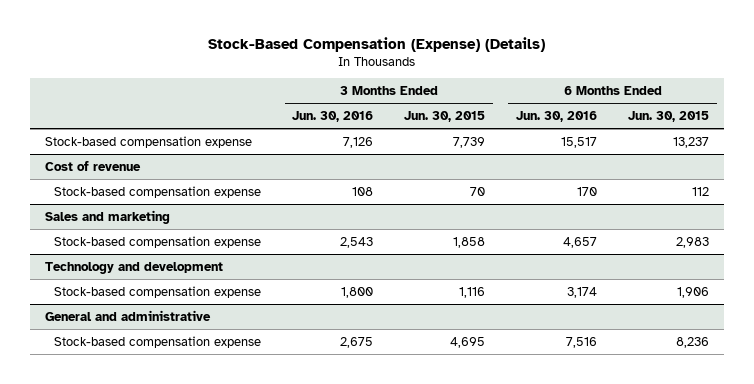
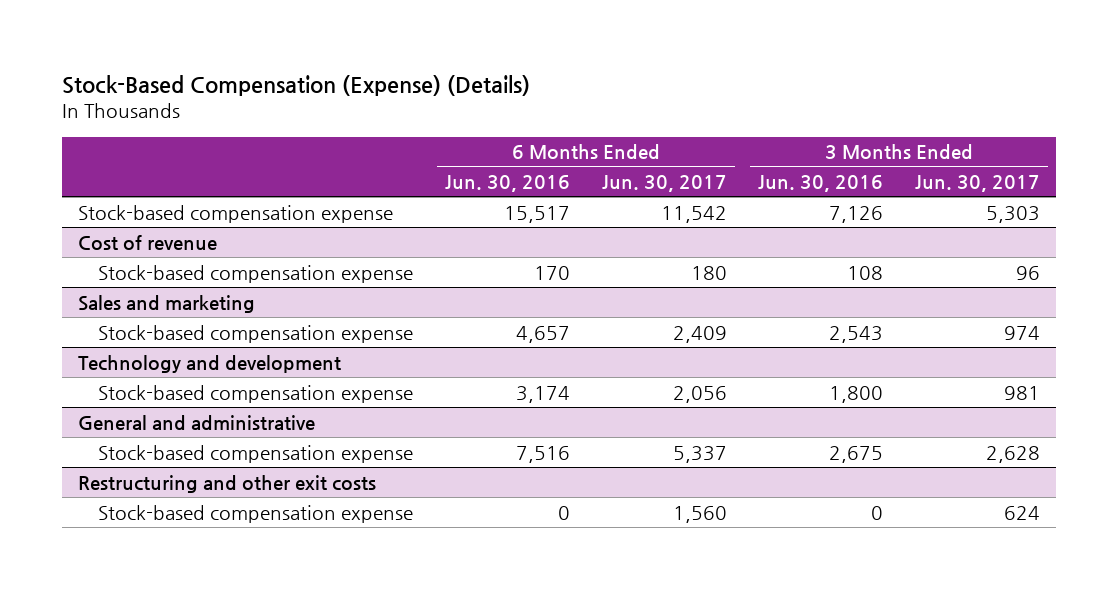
[404,110,486,122] Jun. 30, 2015 -> none
[628,110,710,122] Jun. 30, 2015 -> none
none -> [601,175,727,193] Jun. 30, 2017
none -> [915,175,1041,193] Jun. 30, 2017
none -> [77,474,376,493] Restructuring and other exit costs
none -> [98,504,414,523] Stock-based compensation expense

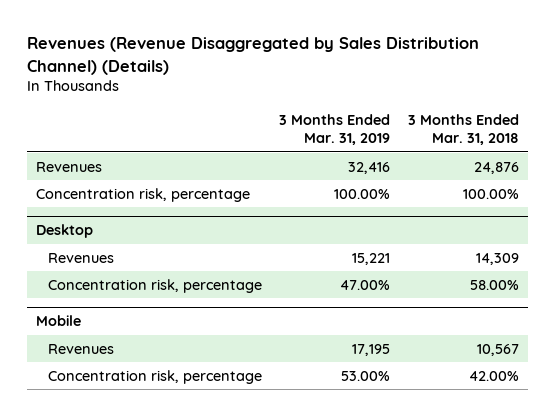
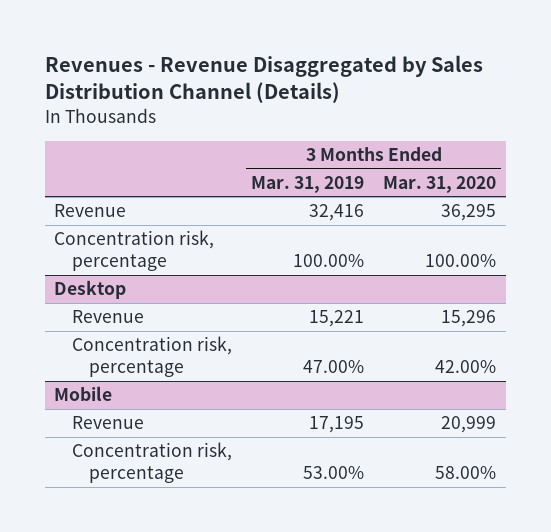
[27,37,480,75] Revenues (Revenue Disaggregated by Sales Distribution Channel) (Details) -> [44,54,483,104] Revenues - Revenue Disaggregated by Sales Distribution Channel (Details)
[407,113,519,146] 3 Months Ended Mar. 31, 2018 -> none
none -> [383,175,497,193] Mar. 31, 2020
[35,161,102,172] Revenues -> [54,204,127,218] Revenue
[47,252,114,263] Revenues -> [71,310,144,324] Revenue
[47,343,114,354] Revenues -> [71,416,144,430] Revenue

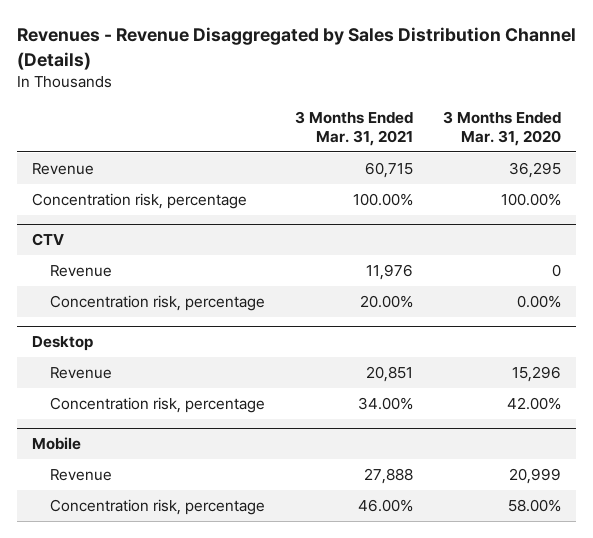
[250,175,364,193] Mar. 31, 2019 -> none
none -> [295,111,414,147] 3 Months Ended Mar. 31, 2021
none -> [32,233,65,247] CTV
none -> [49,264,112,277] Revenue
none -> [49,294,265,311] Concentration risk, percentage

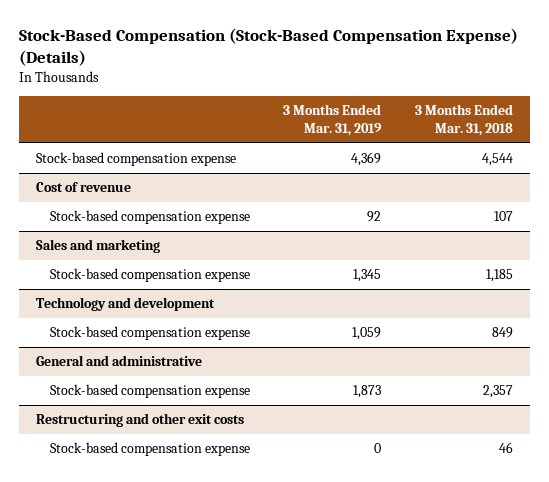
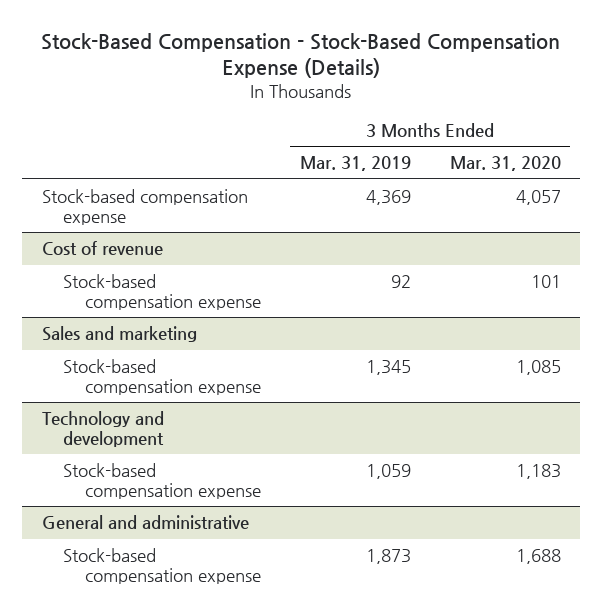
[19,28,519,67] Stock-Based Compensation (Stock-Based Compensation Expense) (Details) -> [41,33,561,79] Stock-Based Compensation - Stock-Based Compensation Expense (Details)
[414,104,513,137] 3 Months Ended Mar. 31, 2018 -> none
none -> [449,156,561,172] Mar. 31, 2020
[36,413,245,428] Restructuring and other exit costs -> none
[49,442,250,457] Stock-based compensation expense -> none

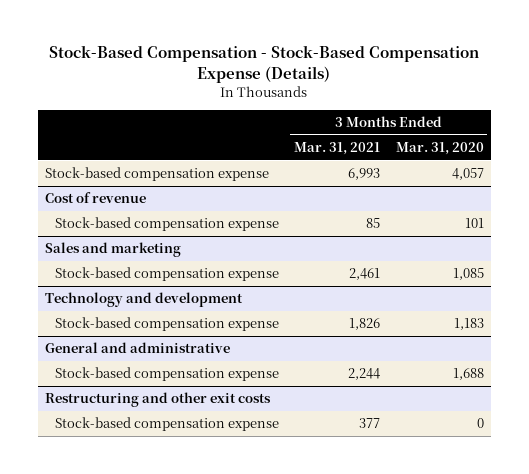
[300,156,412,172] Mar. 31, 2019 -> none
none -> [294,142,381,156] Mar. 31, 2021
none -> [45,392,272,408] Restructuring and other exit costs
none -> [54,417,279,432] Stock-based compensation expense

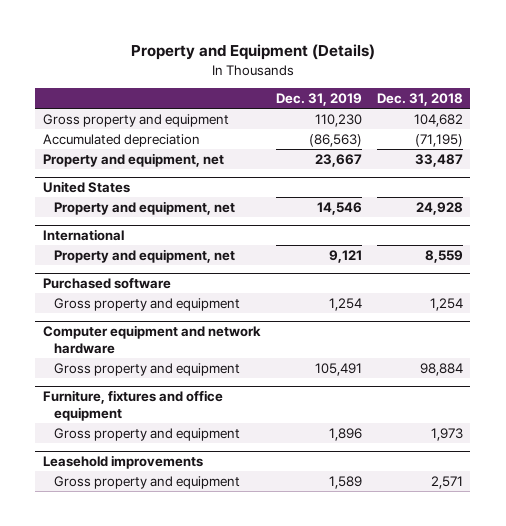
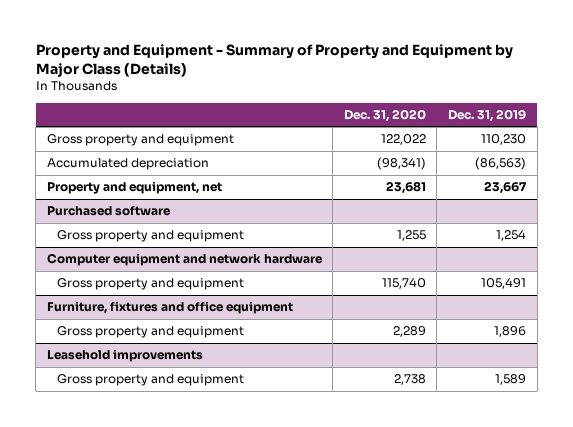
[130,44,375,61] Property and Equipment (Details) -> [35,43,513,77] Property and Equipment - Summary of Property and Equipment by Major Class (Details)
[376,93,463,107] Dec. 31, 2018 -> none
none -> [343,108,426,122] Dec. 31, 2020
[42,181,130,194] United States -> none
[53,200,235,215] Property and equipment, net -> none
[42,229,124,242] International -> none
[53,248,235,263] Property and equipment, net -> none

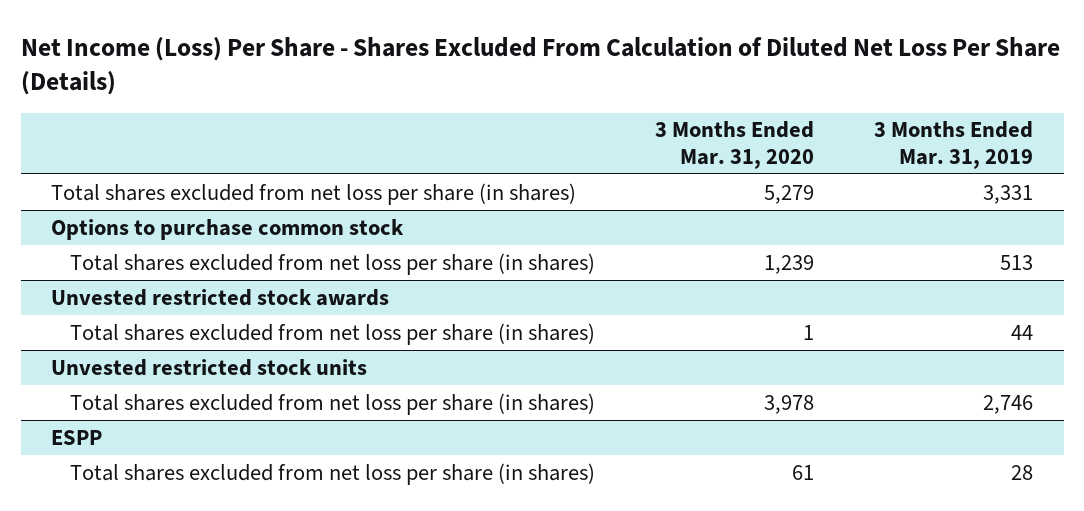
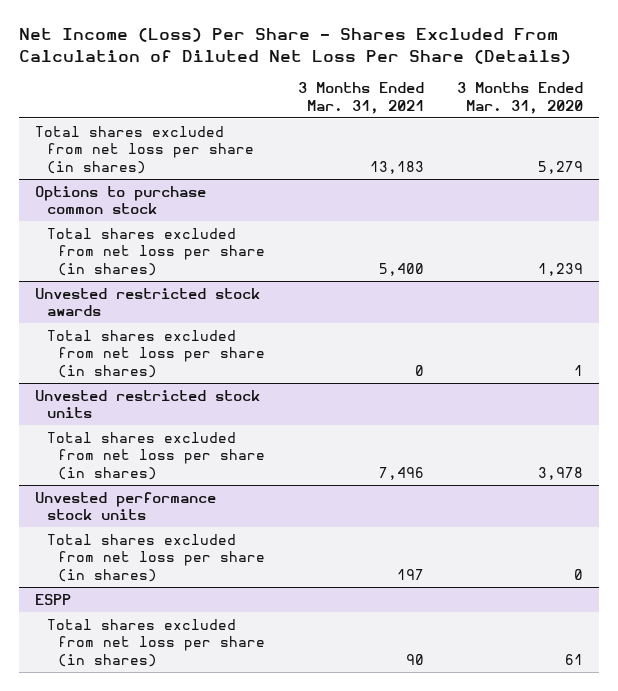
[874,121,1034,169] 3 Months Ended Mar. 31, 2019 -> none
none -> [297,82,424,114] 3 Months Ended Mar. 31, 2021
none -> [35,491,217,521] Unvested performance stock units
none -> [46,533,266,583] Total shares excluded from net loss per share (in shares)

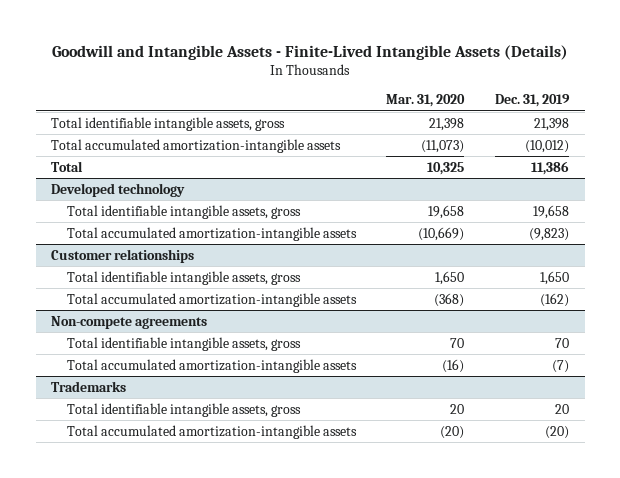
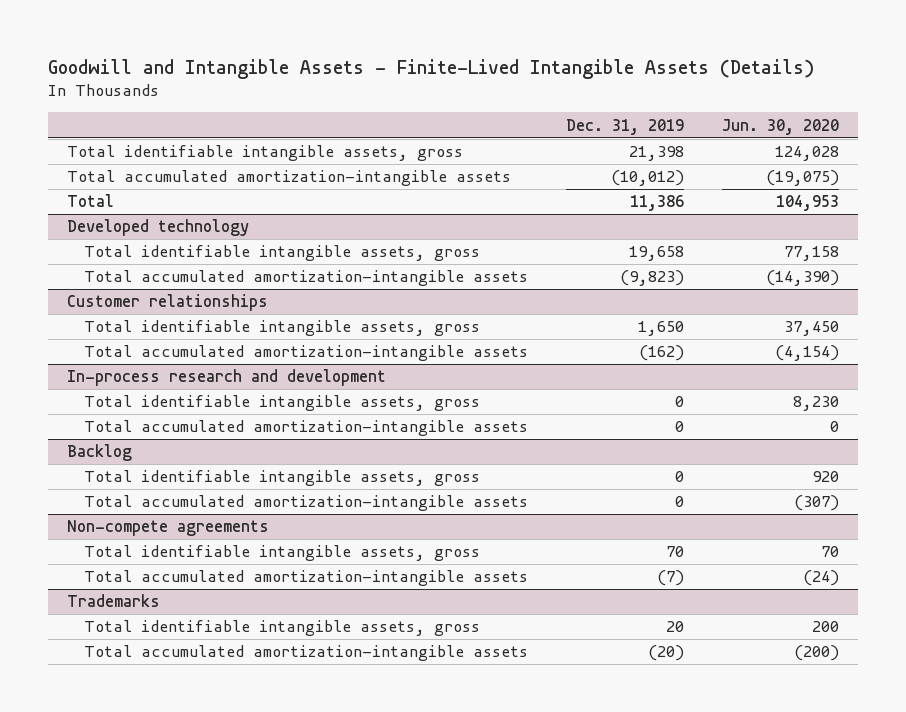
[386,94,466,108] Mar. 31, 2020 -> none
none -> [721,118,839,135] Jun. 30, 2020
none -> [67,369,387,387] In-process research and development
none -> [83,395,480,412] Total identifiable intangible assets, gross
none -> [83,420,528,437] Total accumulated amortization-intangible assets
none -> [67,444,133,462] Backlog
none -> [83,470,480,487] Total identifiable intangible assets, gross
none -> [83,495,528,512] Total accumulated amortization-intangible assets

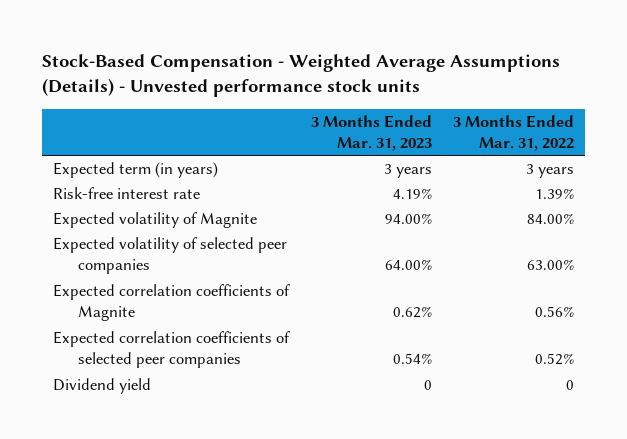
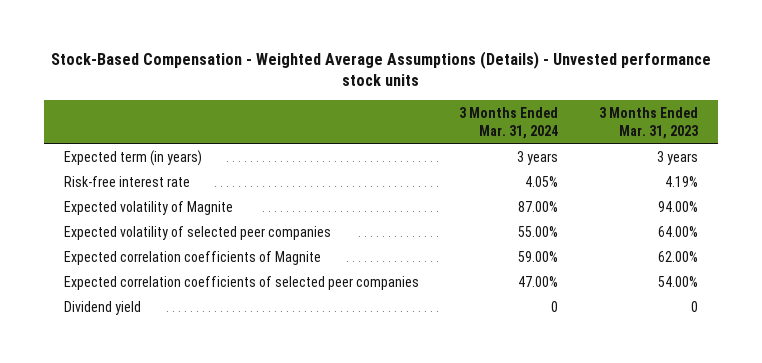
[453,114,575,151] 3 Months Ended Mar. 31, 2022 -> none
none -> [459,106,559,139] 3 Months Ended Mar. 31, 2024
[392,306,432,319] 0.62% -> [657,250,698,262] 62.00%
[392,353,432,365] 0.54% -> [657,275,698,287] 54.00%

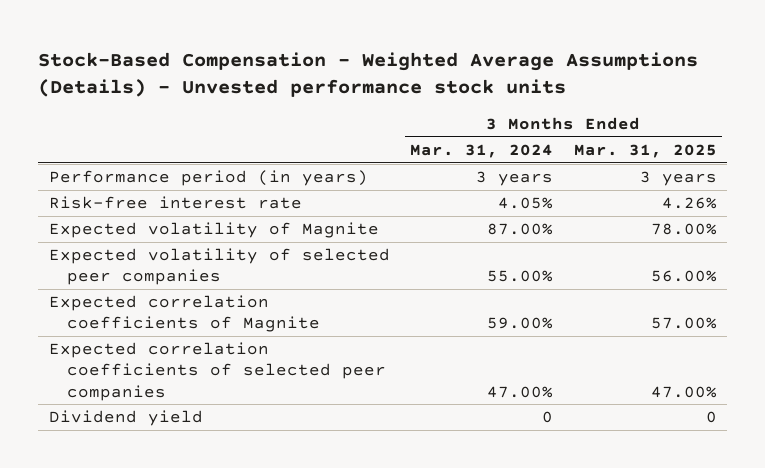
[598,106,698,139] 3 Months Ended Mar. 31, 2023 -> none
none -> [573,143,717,158] Mar. 31, 2025
[63,149,202,166] Expected term (in years) -> [48,170,368,187] Performance period (in years)

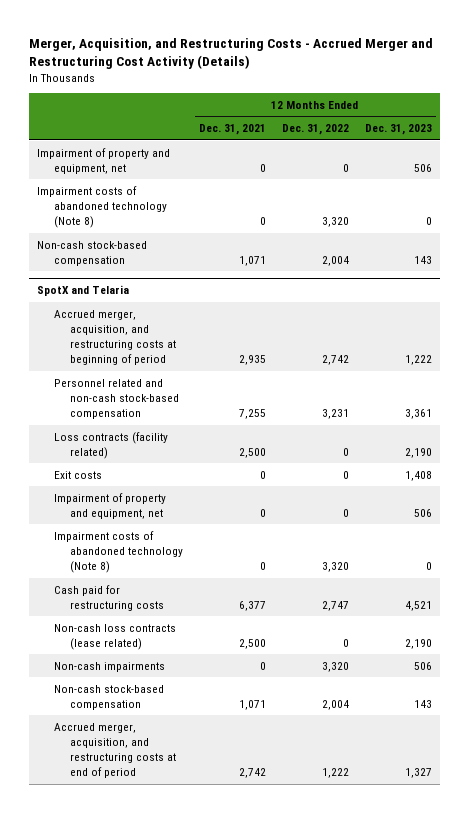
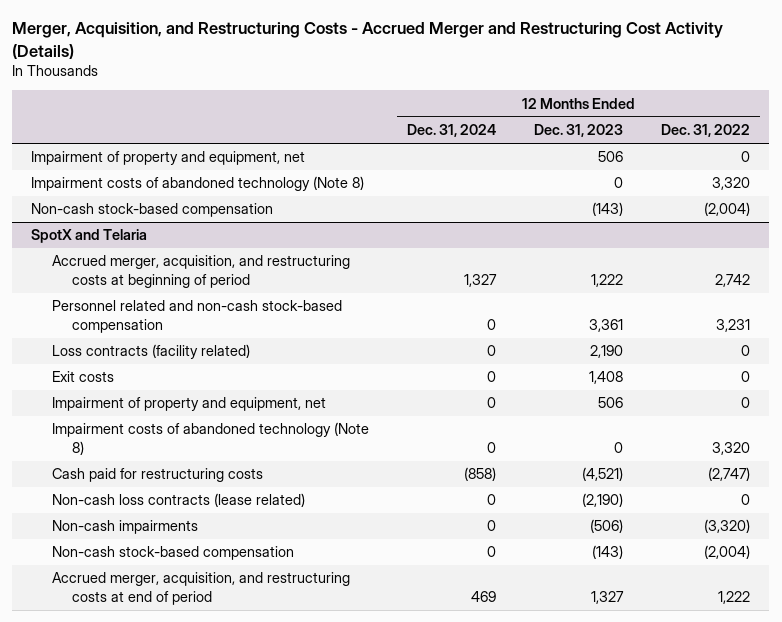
[198,124,266,136] Dec. 31, 2021 -> none
none -> [406,124,496,138] Dec. 31, 2024
[321,255,349,266] 2,004 -> [704,202,751,217] (2,004)
[413,255,432,264] 143 -> [592,202,624,217] (143)
[321,600,349,611] 2,747 -> [708,467,751,482] (2,747)
[404,600,432,611] 4,521 -> [582,467,624,482] (4,521)
[404,638,432,649] 2,190 -> [582,493,624,508] (2,190)
[321,661,349,672] 3,320 -> [704,519,751,534] (3,320)
[413,661,432,670] 506 -> [590,519,624,534] (506)
[321,699,349,710] 2,004 -> [704,545,751,560] (2,004)
[413,699,432,708] 143 -> [592,545,624,560] (143)

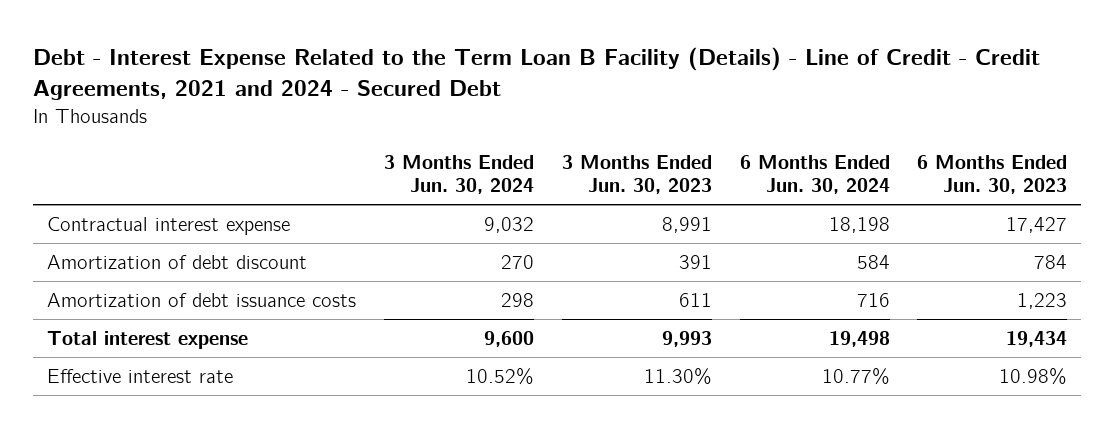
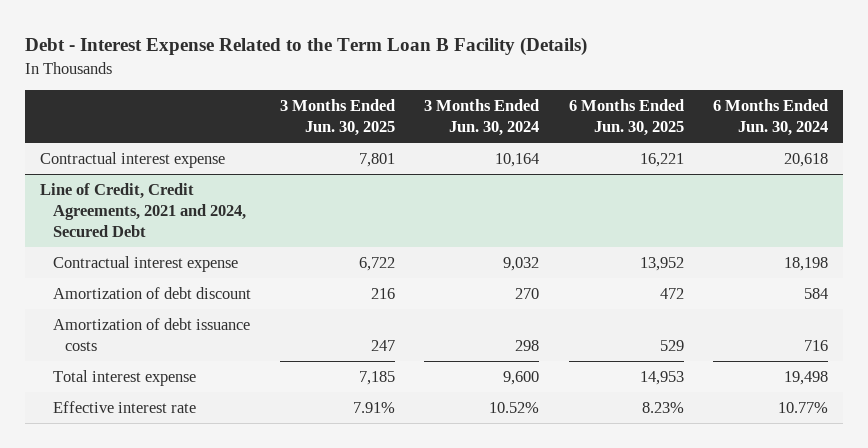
[33,46,1041,100] Debt - Interest Expense Related to the Term Loan B Facility (Details) - Line of Credit - Credit Agreements, 2021 and 2024 - Secured Debt -> [25,37,588,57] Debt - Interest Expense Related to the Term Loan B Facility (Details)
[561,154,712,195] 3 Months Ended Jun. 30, 2023 -> none
[917,154,1068,195] 6 Months Ended Jun. 30, 2023 -> none
none -> [280,99,396,137] 3 Months Ended Jun. 30, 2025
none -> [568,99,684,137] 6 Months Ended Jun. 30, 2025
none -> [40,152,226,169] Contractual interest expense
none -> [40,183,246,237] Line of Credit, Credit Agreements, 2021 and 2024, Secured Debt

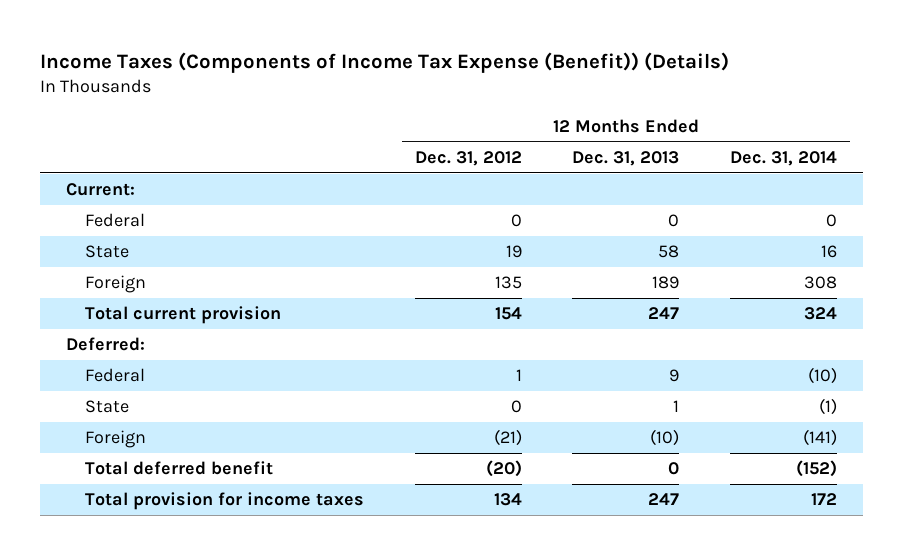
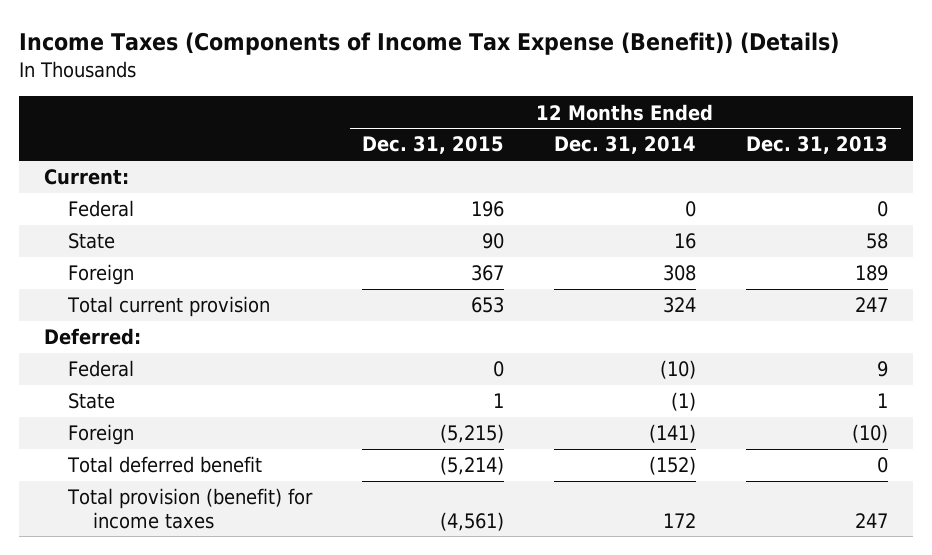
[414,150,522,166] Dec. 31, 2012 -> none
none -> [362,136,505,155] Dec. 31, 2015
[84,492,364,511] Total provision for income taxes -> [67,488,314,529] Total provision (benefit) for income taxes

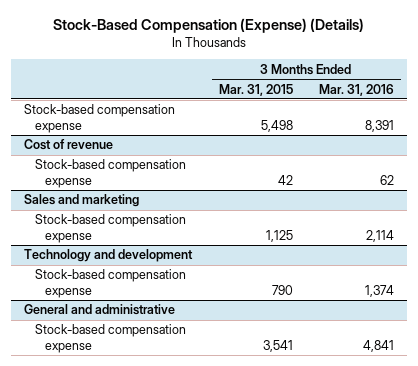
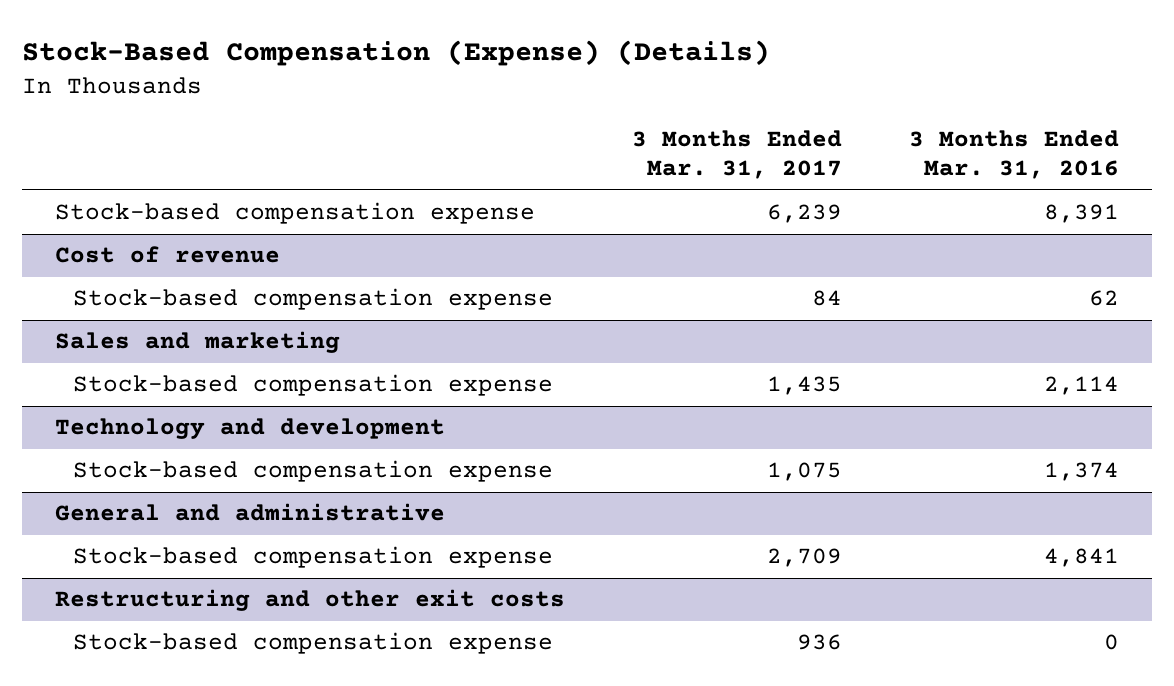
[218,83,293,96] Mar. 31, 2015 -> none
none -> [632,130,843,180] 3 Months Ended Mar. 31, 2017
none -> [55,589,566,612] Restructuring and other exit costs
none -> [72,632,553,655] Stock-based compensation expense

